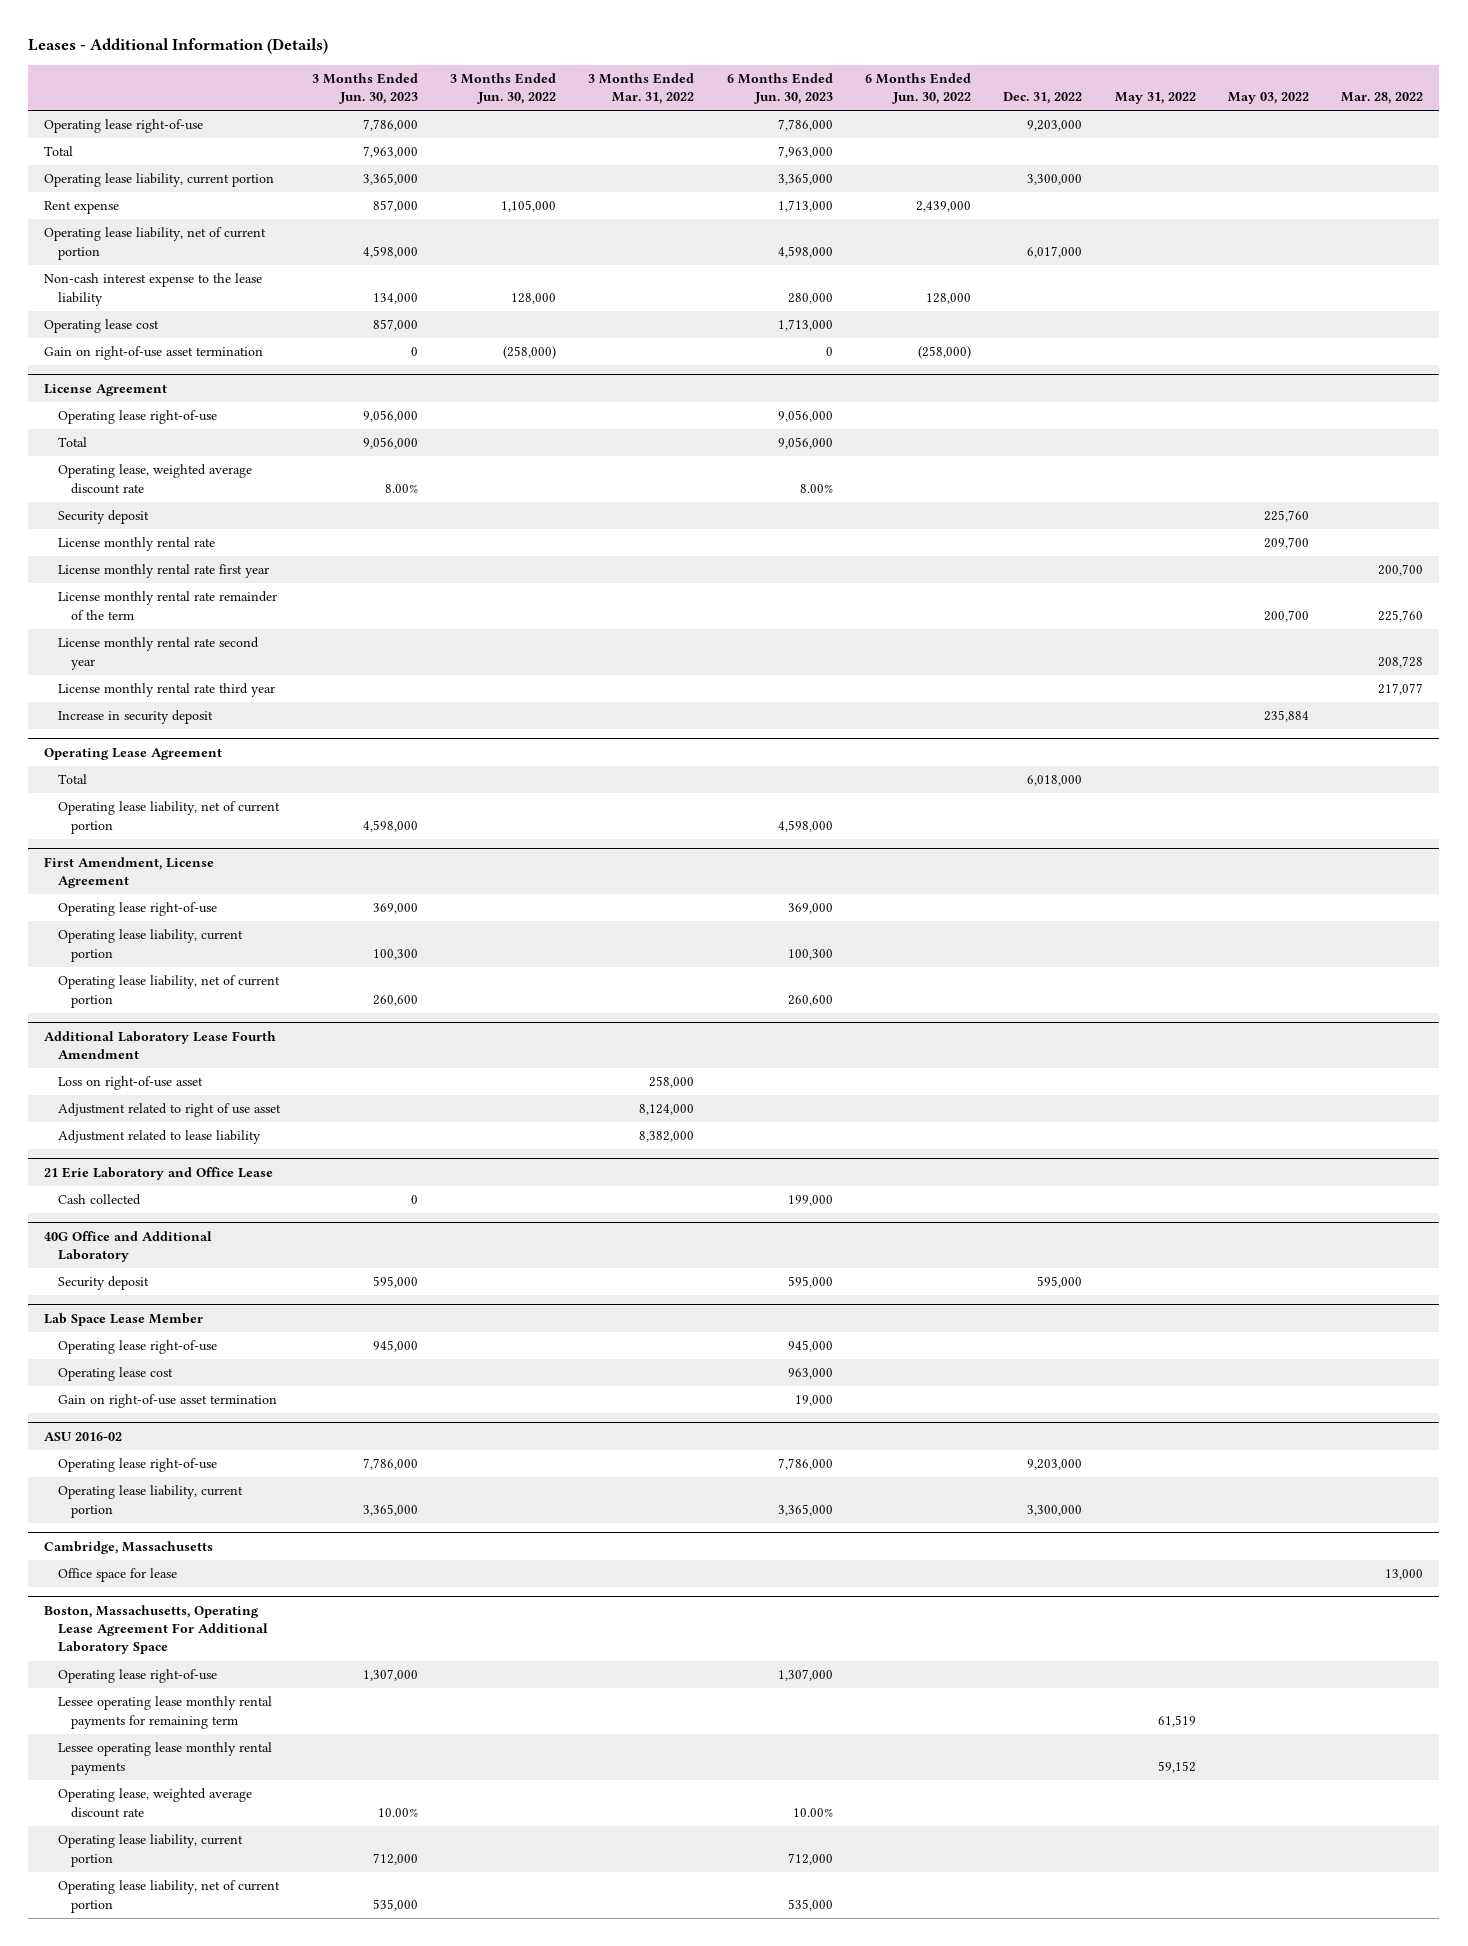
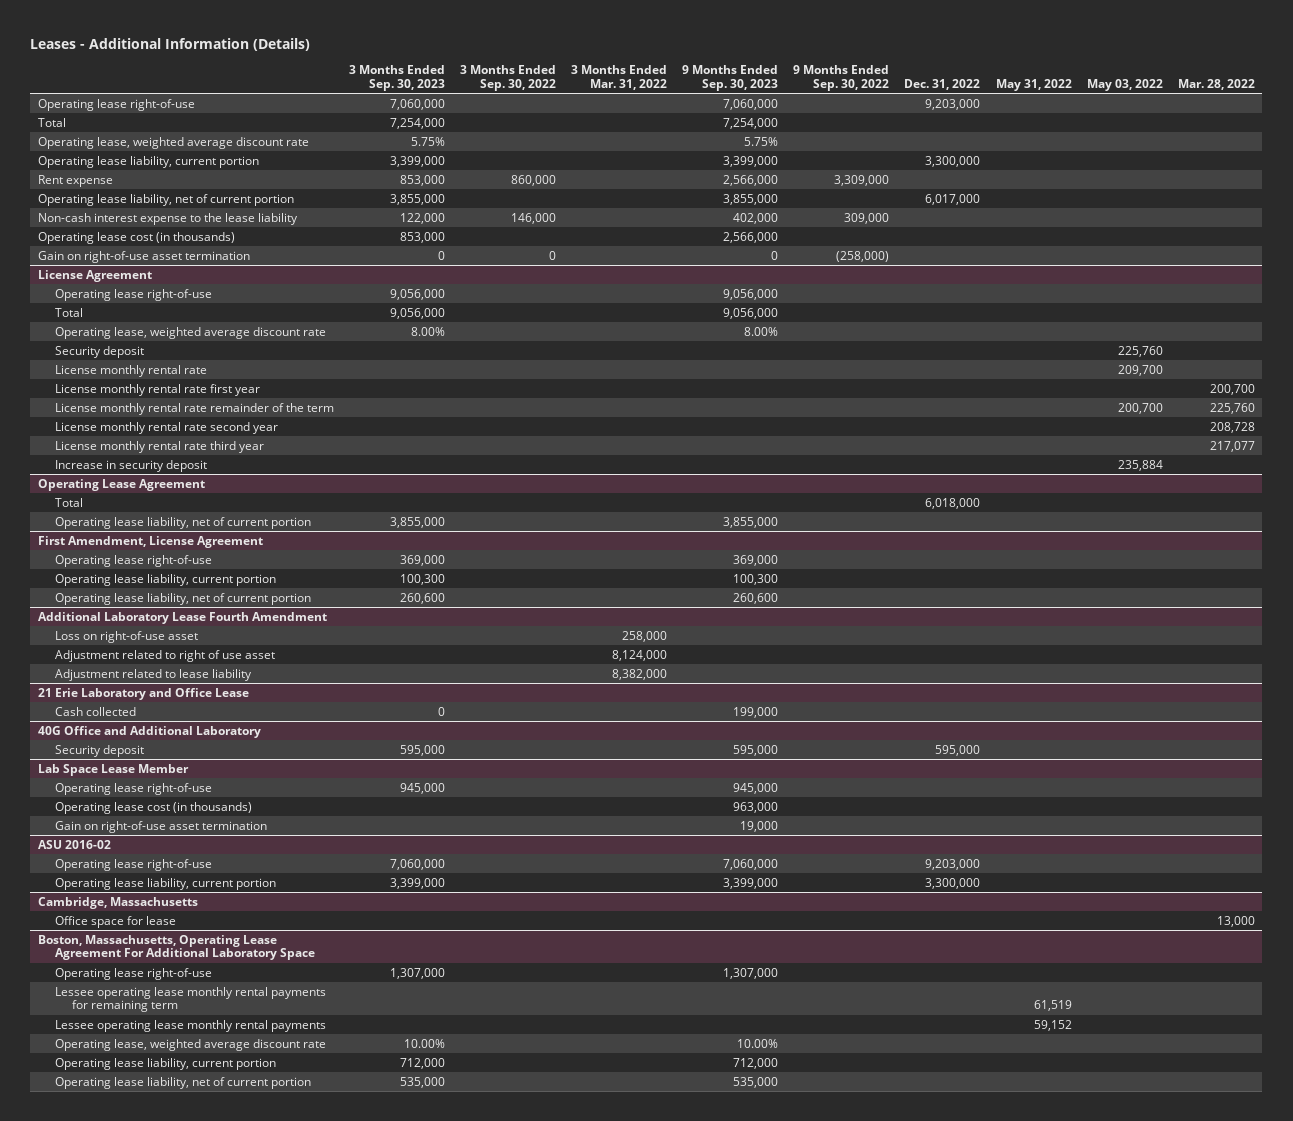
[311,72,418,105] 3 Months Ended Jun. 30, 2023 -> none
[450,72,557,105] 3 Months Ended Jun. 30, 2022 -> none
[726,72,833,105] 6 Months Ended Jun. 30, 2023 -> none
[864,72,971,105] 6 Months Ended Jun. 30, 2022 -> none
none -> [348,65,445,92] 3 Months Ended Sep. 30, 2023
none -> [460,65,557,92] 3 Months Ended Sep. 30, 2022
none -> [682,65,779,92] 9 Months Ended Sep. 30, 2023
none -> [793,65,890,92] 9 Months Ended Sep. 30, 2022
none -> [37,136,309,149] Operating lease, weighted average discount rate
[44,319,160,334] Operating lease cost -> [37,231,235,244] Operating lease cost (in thousands)
[57,1367,173,1382] Operating lease cost -> [54,801,252,814] Operating lease cost (in thousands)

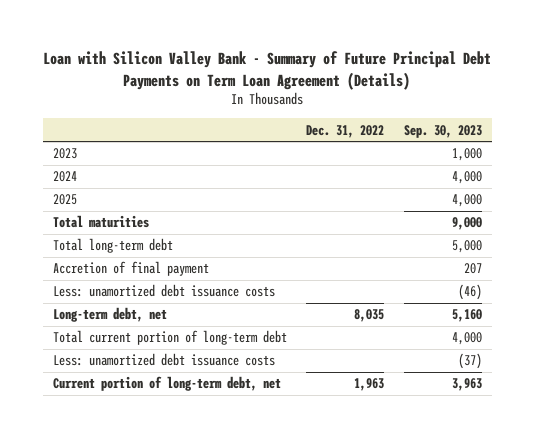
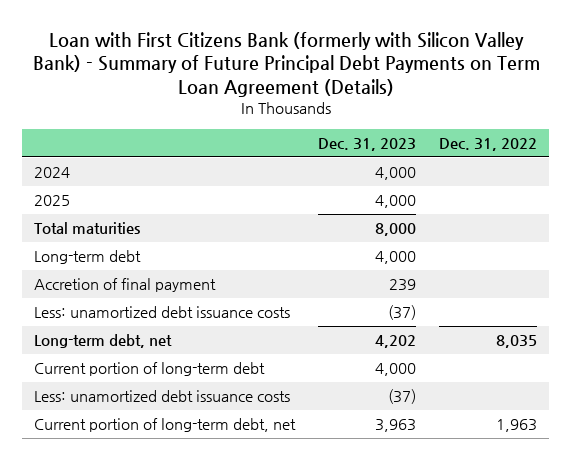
[43,51,492,90] Loan with Silicon Valley Bank - Summary of Future Principal Debt Payments on Term Loan Agreement (Details) -> [32,31,540,97] Loan with First Citizens Bank (formerly with Silicon Valley Bank) - Summary of Future Principal Debt Payments on Term Loan Agreement (Details)
[404,124,483,138] Sep. 30, 2023 -> none
none -> [318,137,417,151] Dec. 31, 2023
[52,148,77,160] 2023 -> none
[52,238,173,254] Total long-term debt -> [33,250,141,265] Long-term debt
[52,330,287,346] Total current portion of long-term debt -> [33,362,265,377] Current portion of long-term debt

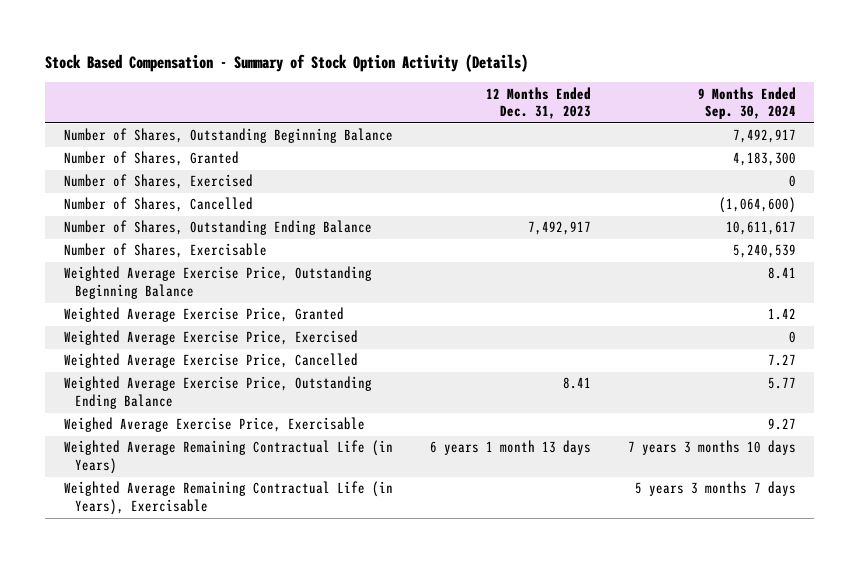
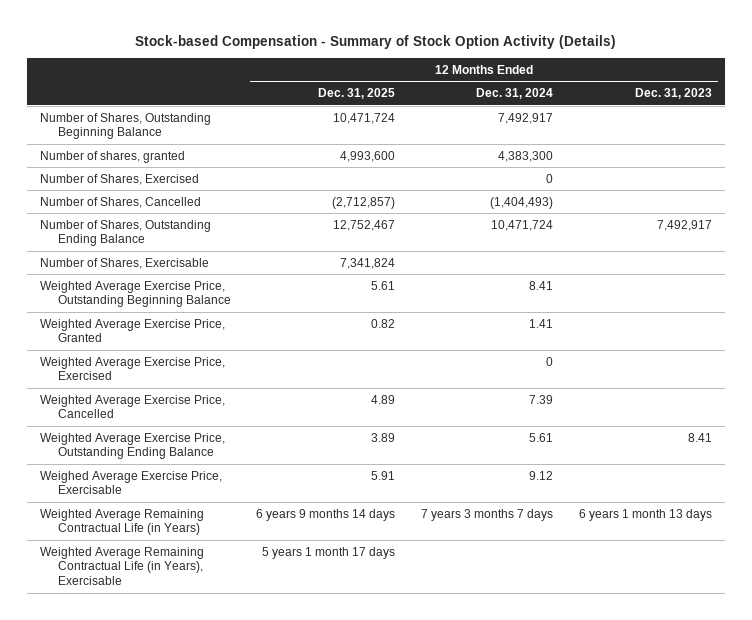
[45,53,529,72] Stock Based Compensation - Summary of Stock Option Activity (Details) -> [134,34,616,49] Stock-based Compensation - Summary of Stock Option Activity (Details)
[697,86,796,120] 9 Months Ended Sep. 30, 2024 -> none
none -> [318,88,396,100] Dec. 31, 2025
none -> [476,88,554,100] Dec. 31, 2024
[63,151,239,167] Number of Shares, Granted -> [40,150,186,163] Number of shares, granted

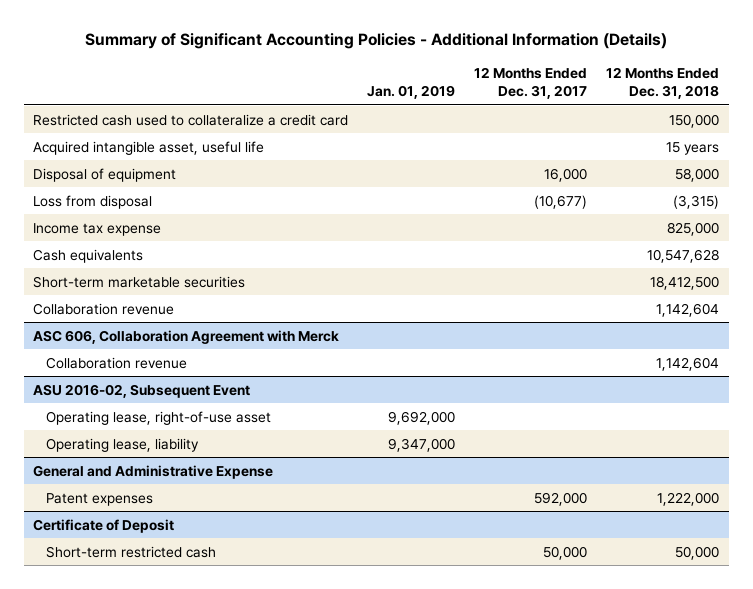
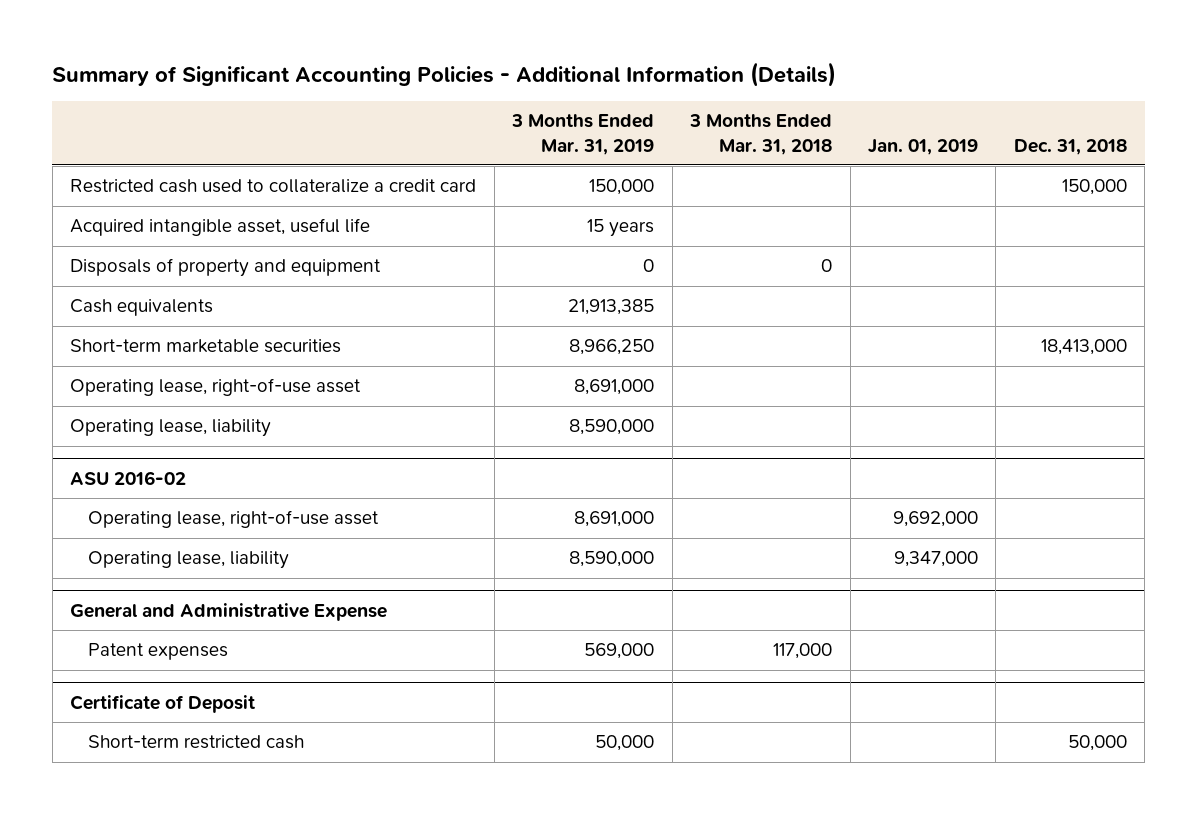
[474,66,588,99] 12 Months Ended Dec. 31, 2017 -> none
[606,66,720,99] 12 Months Ended Dec. 31, 2018 -> none
none -> [511,113,655,155] 3 Months Ended Mar. 31, 2019
none -> [689,113,833,155] 3 Months Ended Mar. 31, 2018
none -> [1013,138,1127,155] Dec. 31, 2018
[33,194,153,209] Loss from disposal -> none
[33,222,162,236] Income tax expense -> none
[33,167,177,182] Disposal of equipment -> [70,258,382,278] Disposals of property and equipment
[33,302,175,315] Collaboration revenue -> none
[33,329,340,344] ASC 606, Collaboration Agreement with Merck -> none
[45,356,187,369] Collaboration revenue -> none
none -> [70,378,362,397] Operating lease, right-of-use asset
none -> [70,419,272,438] Operating lease, liability
[33,383,251,398] ASU 2016-02, Subsequent Event -> [70,470,187,485] ASU 2016-02

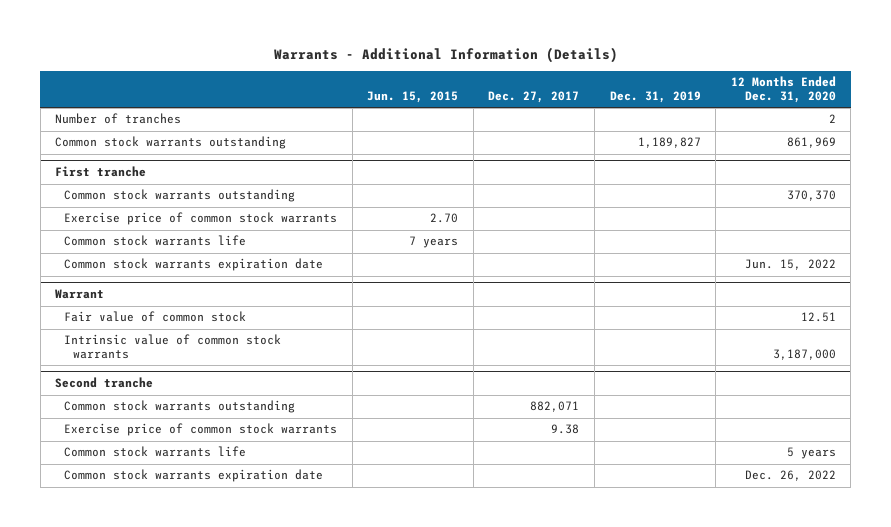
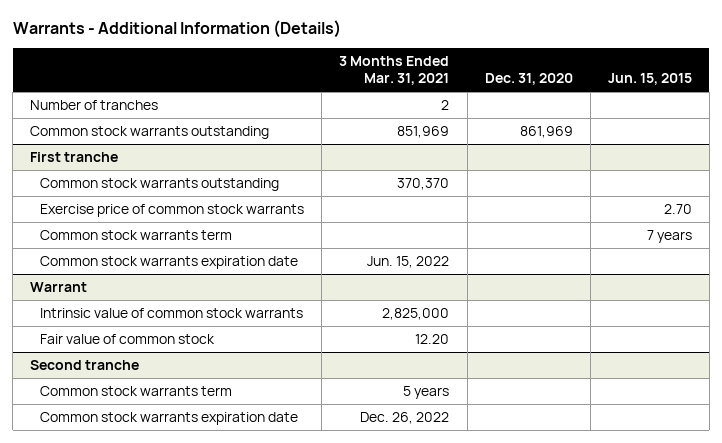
[488,90,580,103] Dec. 27, 2017 -> none
[609,90,701,103] Dec. 31, 2019 -> none
[730,75,836,103] 12 Months Ended Dec. 31, 2020 -> none
none -> [339,56,450,86] 3 Months Ended Mar. 31, 2021
none -> [484,73,573,86] Dec. 31, 2020
[64,235,247,247] Common stock warrants life -> [40,230,233,241] Common stock warrants term
[64,311,247,323] Fair value of common stock -> [40,334,216,345] Fair value of common stock
[64,400,296,414] Common stock warrants outstanding -> none
[64,423,338,437] Exercise price of common stock warrants -> none
[64,446,247,458] Common stock warrants life -> [40,386,233,397] Common stock warrants term

